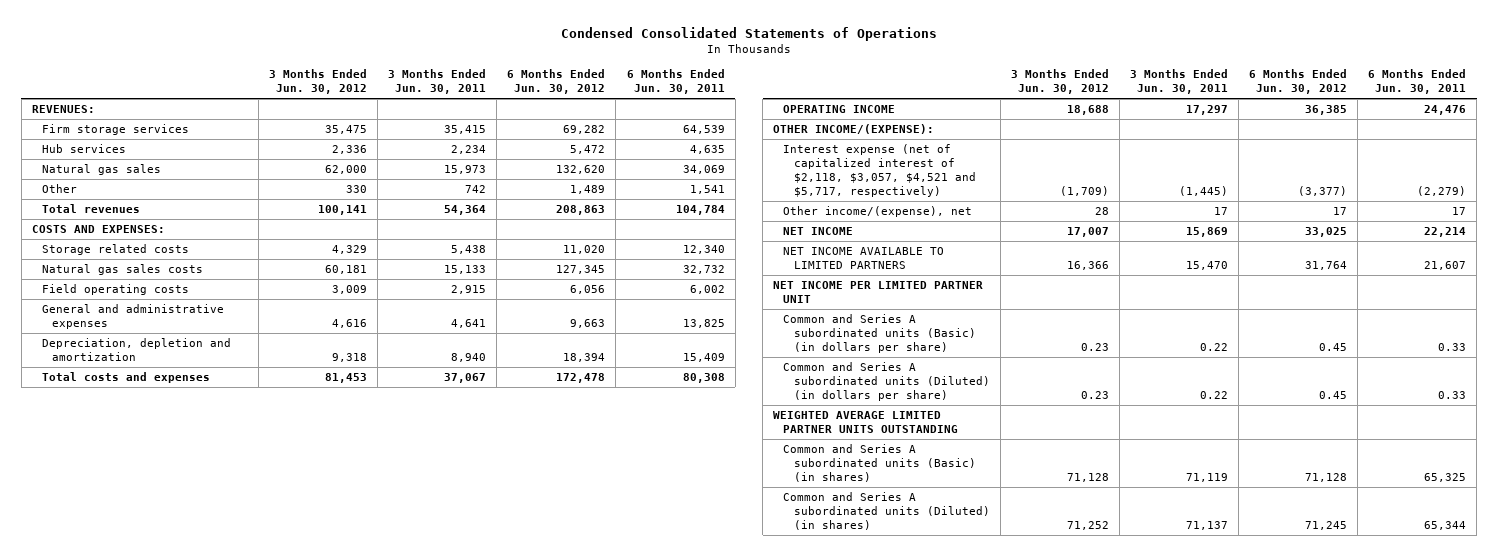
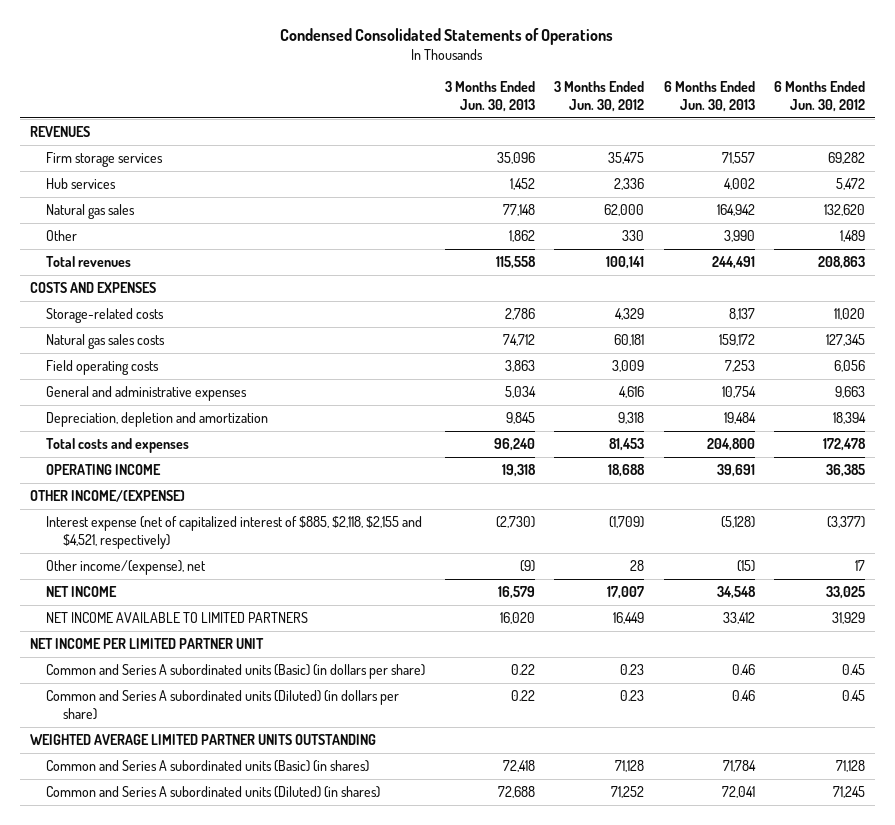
[388,69,487,95] 3 Months Ended Jun. 30, 2011 -> none
[626,69,725,95] 6 Months Ended Jun. 30, 2011 -> none
none -> [444,81,535,112] 3 Months Ended Jun. 30, 2013
none -> [663,81,755,112] 6 Months Ended Jun. 30, 2013
[31,105,95,114] REVENUES: -> [29,126,90,138] REVENUES
[31,225,165,234] COSTS AND EXPENSES: -> [29,282,156,294] COSTS AND EXPENSES
[41,244,189,256] Storage related costs -> [46,308,165,324] Storage-related costs
[773,124,935,135] OTHER INCOME/(EXPENSE): -> [29,490,185,503] OTHER INCOME/(EXPENSE)
[783,144,976,197] Interest expense (net of capitalized interest of $2,118, $3,057, $4,521 and $5,717, respectively) -> [46,516,423,549] Interest expense (net of capitalized interest of $885, $2,118, $2,155 and $4,521, respectively)
[1066,261,1109,271] 16,366 -> [613,612,645,625] 16,449
[1304,261,1347,271] 31,764 -> [832,612,866,625] 31,929

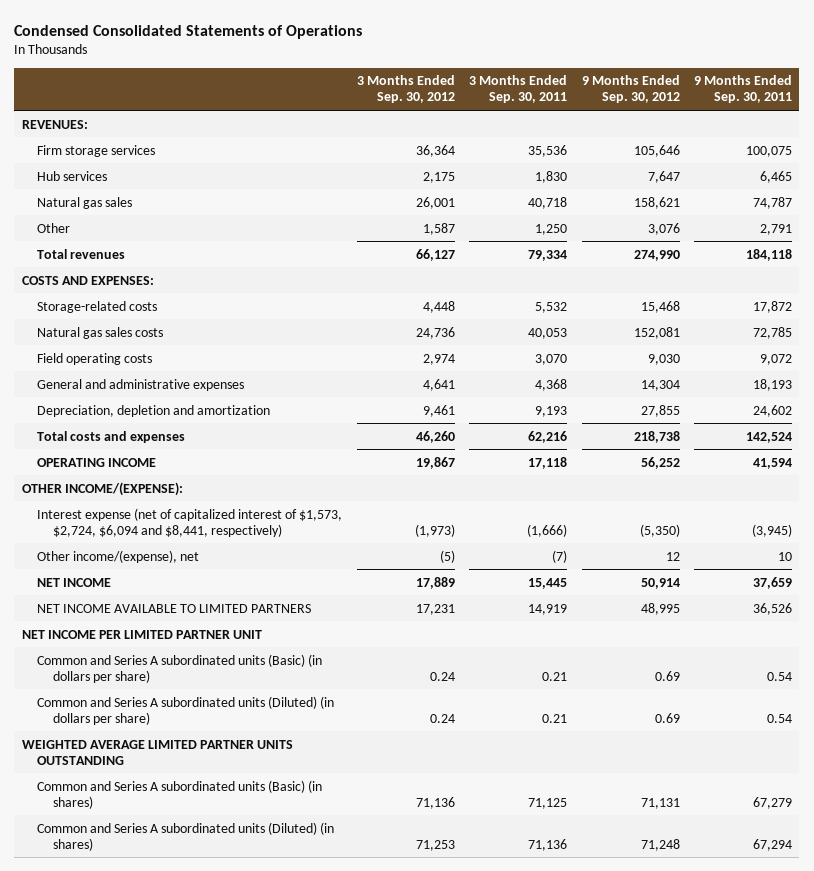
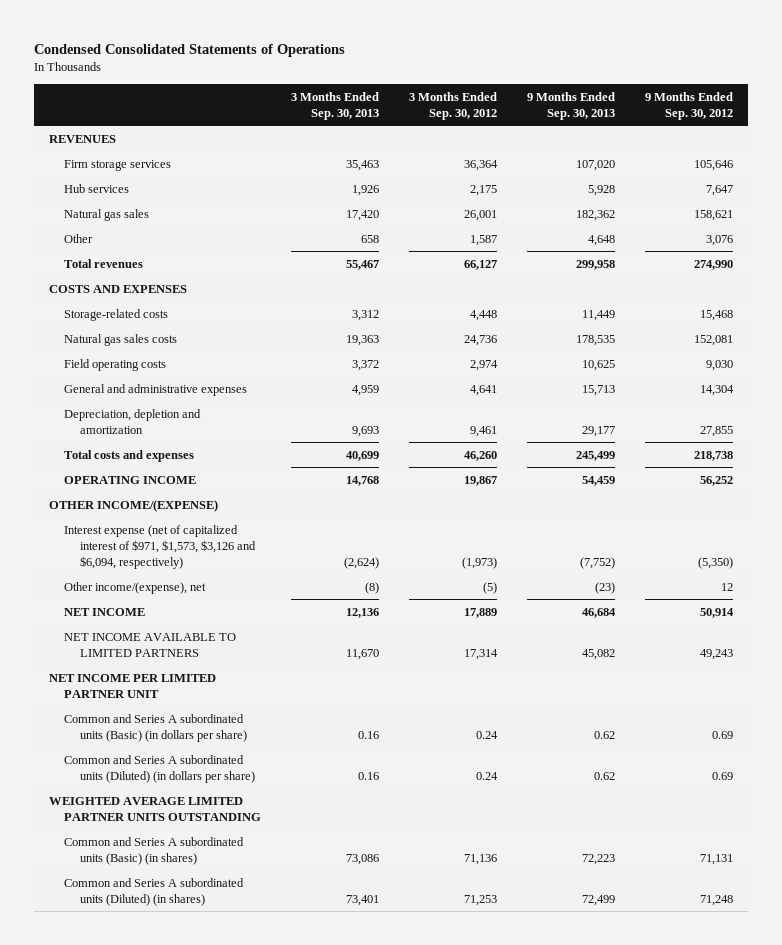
[469,75,568,104] 3 Months Ended Sep. 30, 2011 -> none
[694,75,793,104] 9 Months Ended Sep. 30, 2011 -> none
none -> [291,91,380,120] 3 Months Ended Sep. 30, 2013
none -> [526,91,615,120] 9 Months Ended Sep. 30, 2013
[21,119,88,129] REVENUES: -> [49,134,117,143] REVENUES
[21,275,154,285] COSTS AND EXPENSES: -> [49,284,188,293] COSTS AND EXPENSES
[21,481,183,496] OTHER INCOME/(EXPENSE): -> [49,499,219,512] OTHER INCOME/(EXPENSE)
[37,507,343,537] Interest expense (net of capitalized interest of $1,573, $2,724, $6,094 and $8,441, respectively) -> [64,524,256,569] Interest expense (net of capitalized interest of $971, $1,573, $3,126 and $6,094, respectively)
[415,603,455,615] 17,231 -> [464,648,499,660] 17,314
[640,602,680,615] 48,995 -> [699,648,733,660] 49,243

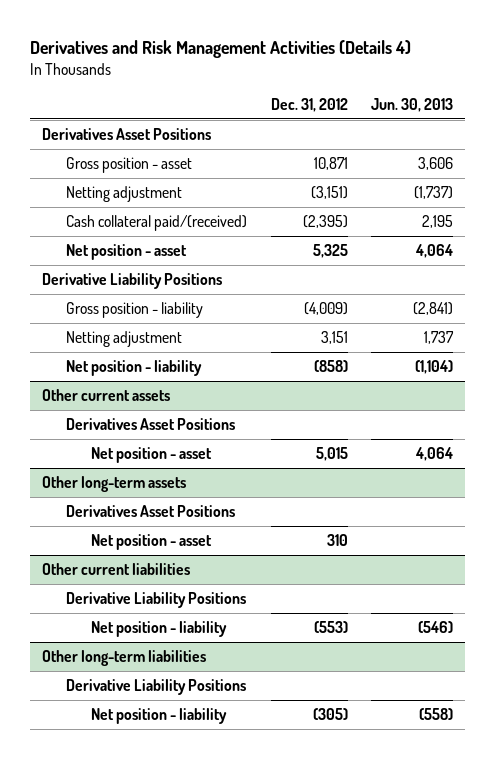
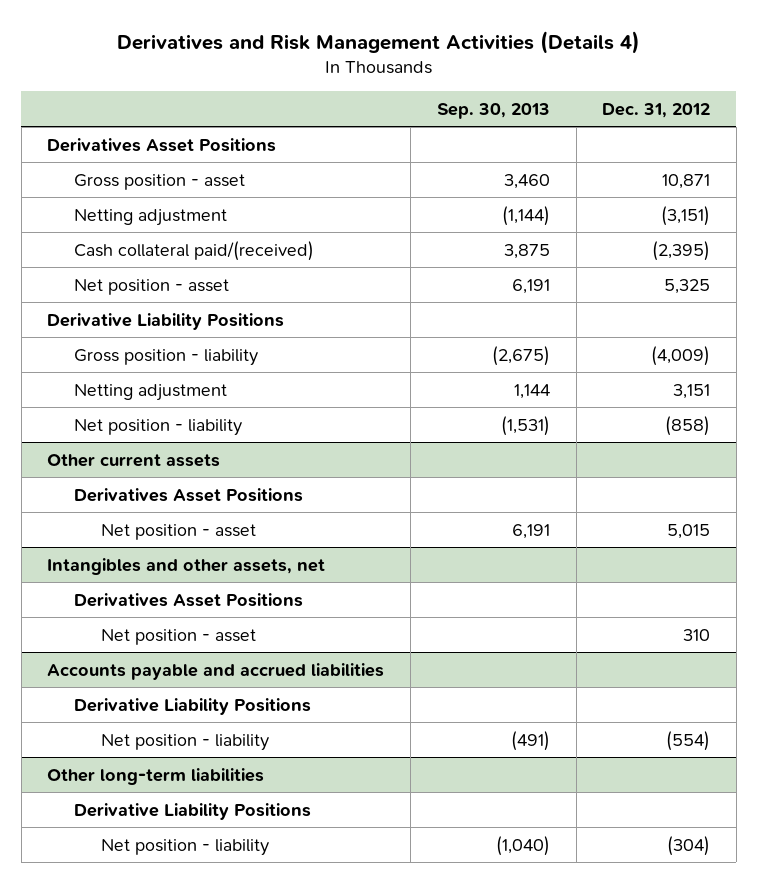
[371,98,454,113] Jun. 30, 2013 -> none
none -> [436,102,550,119] Sep. 30, 2013
[41,476,186,493] Other long-term assets -> none
none -> [47,557,326,575] Intangibles and other assets, net
[41,563,190,576] Other current liabilities -> none
none -> [47,662,385,680] Accounts payable and accrued liabilities
[313,621,348,634] (553) -> [666,730,711,751] (554)
[312,708,348,721] (305) -> [667,835,711,856] (304)

